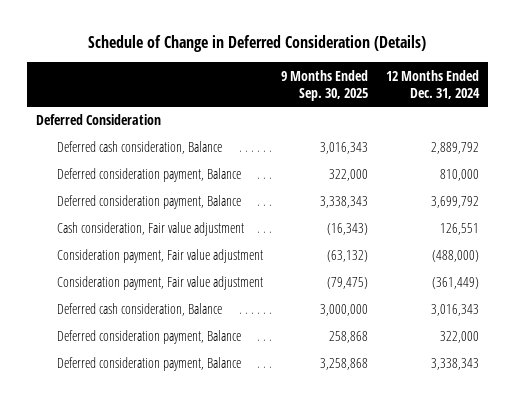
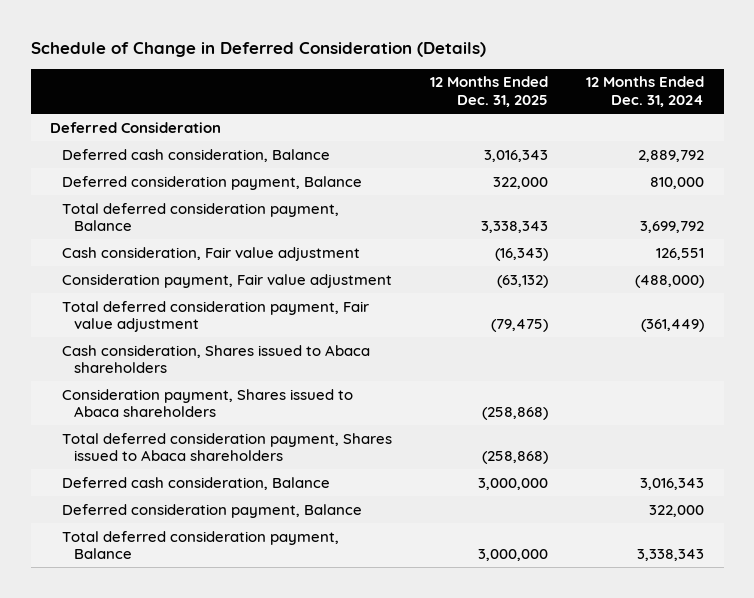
[280,69,368,101] 9 Months Ended Sep. 30, 2025 -> none
none -> [430,76,549,108] 12 Months Ended Dec. 31, 2025
[56,195,241,210] Deferred consideration payment, Balance -> [61,202,339,232] Total deferred consideration payment, Balance
[56,276,263,291] Consideration payment, Fair value adjustment -> [61,300,369,333] Total deferred consideration payment, Fair value adjustment
none -> [61,344,370,374] Cash consideration, Shares issued to Abaca shareholders
none -> [61,388,353,418] Consideration payment, Shares issued to Abaca shareholders
none -> [61,432,392,462] Total deferred consideration payment, Shares issued to Abaca shareholders
[56,357,241,372] Deferred consideration payment, Balance -> [61,530,339,560] Total deferred consideration payment, Balance

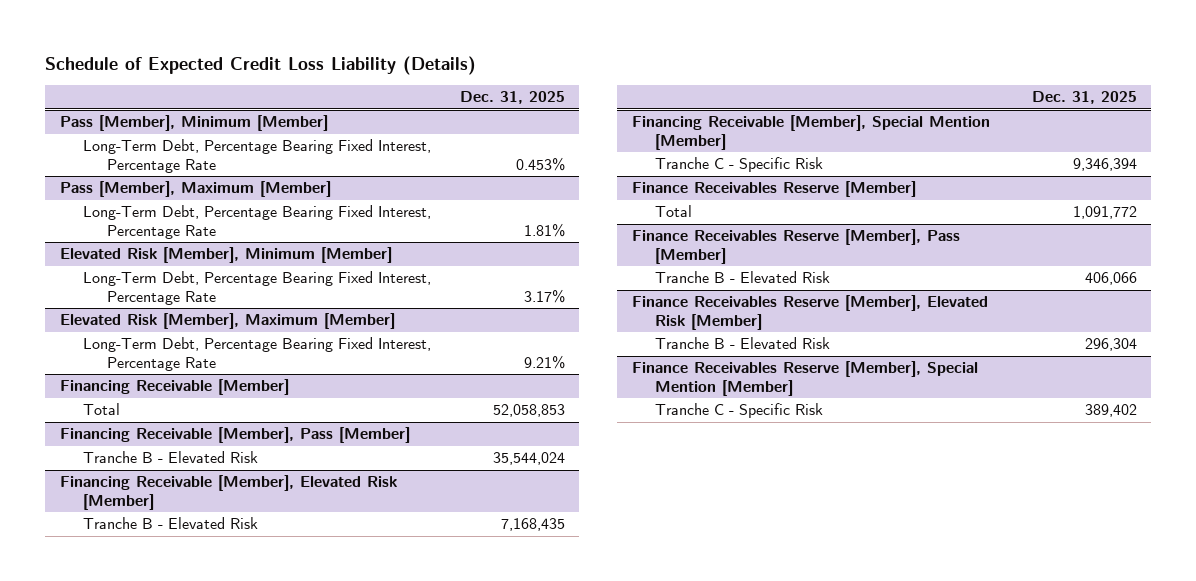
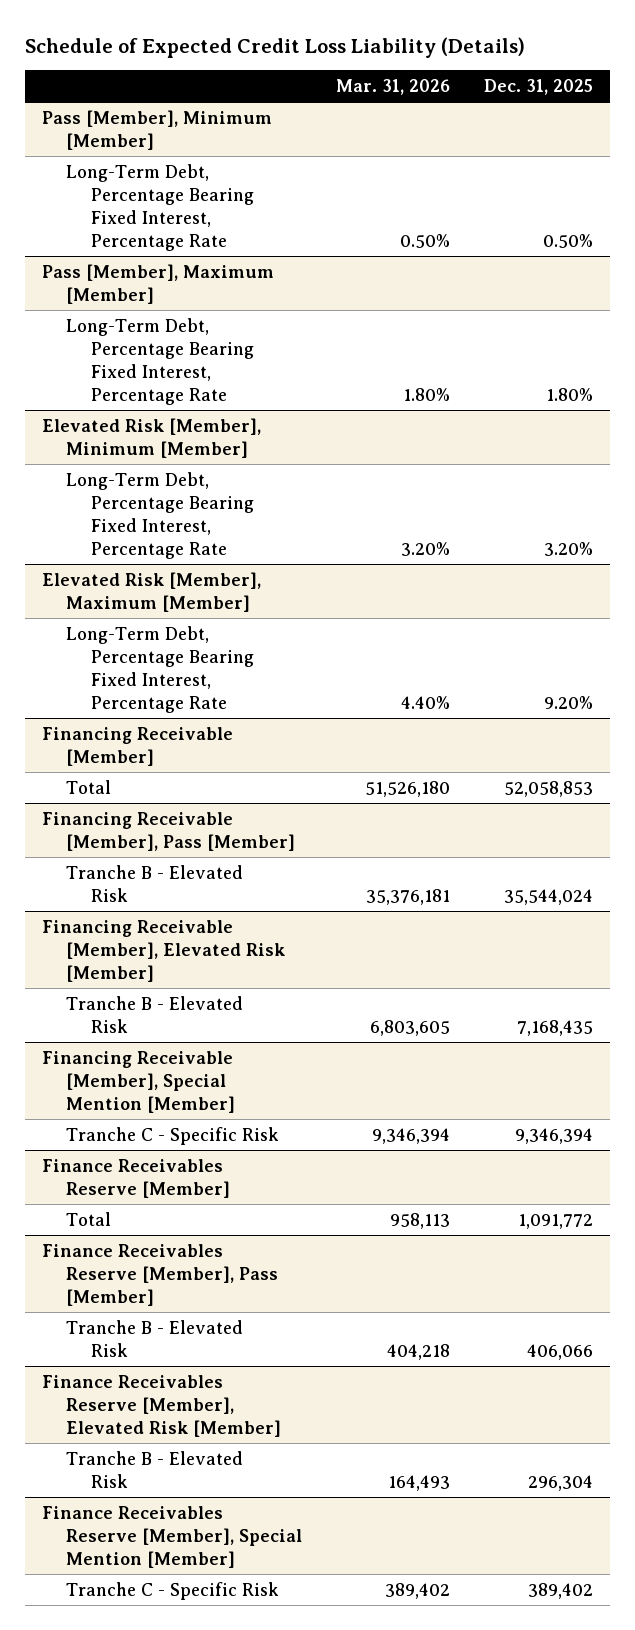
none -> [336,79,451,96] Mar. 31, 2026
[515,156,565,171] 0.453% -> [542,233,593,248] 0.50%
[523,222,565,237] 1.81% -> [545,387,593,401] 1.80%
[523,288,565,303] 3.17% -> [543,541,593,556] 3.20%
[523,354,565,369] 9.21% -> [543,695,593,709] 9.20%

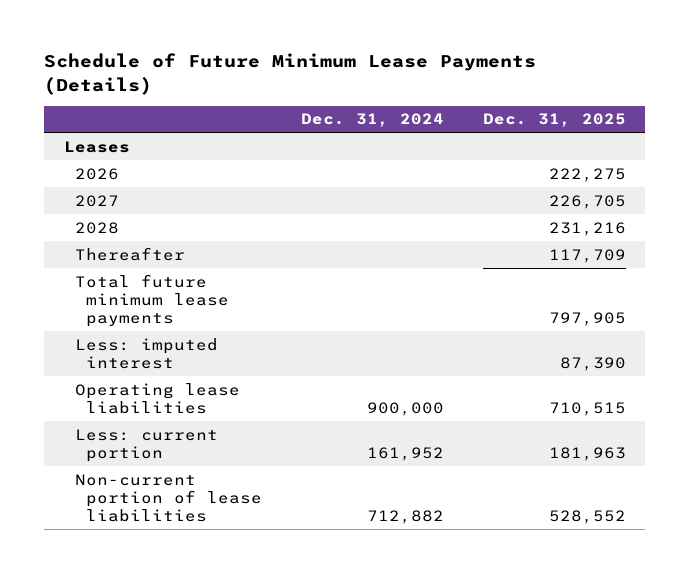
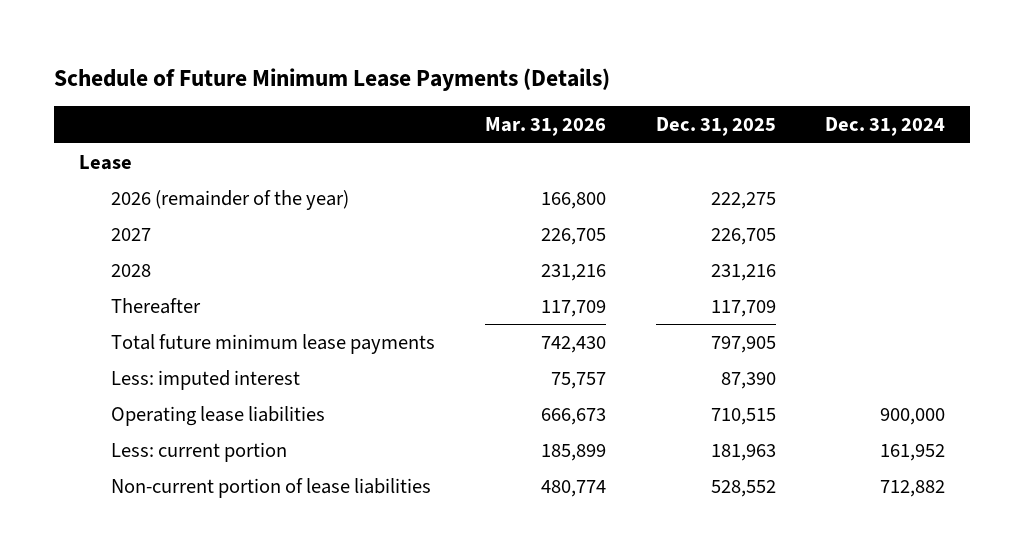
none -> [484,117,606,137] Mar. 31, 2026
[63,140,130,153] Leases -> none
none -> [79,154,133,170] Lease
[74,167,119,180] 2026 -> [111,189,350,210] 2026 (remainder of the year)

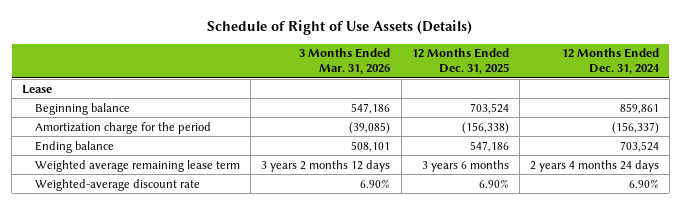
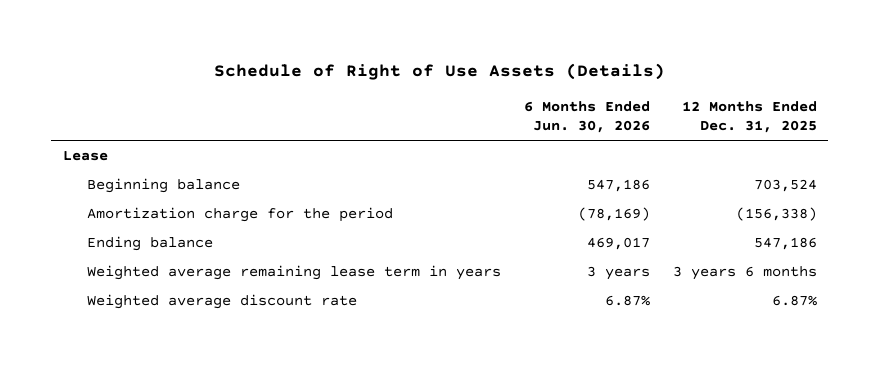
[299,48,391,75] 3 Months Ended Mar. 31, 2026 -> none
[561,48,660,75] 12 Months Ended Dec. 31, 2024 -> none
none -> [524,100,651,134] 6 Months Ended Jun. 30, 2026
[35,159,241,172] Weighted average remaining lease term -> [87,265,502,281] Weighted average remaining lease term in years
[35,178,201,191] Weighted-average discount rate -> [87,294,358,310] Weighted average discount rate
[478,178,509,188] 6.90% -> [771,295,817,307] 6.87%

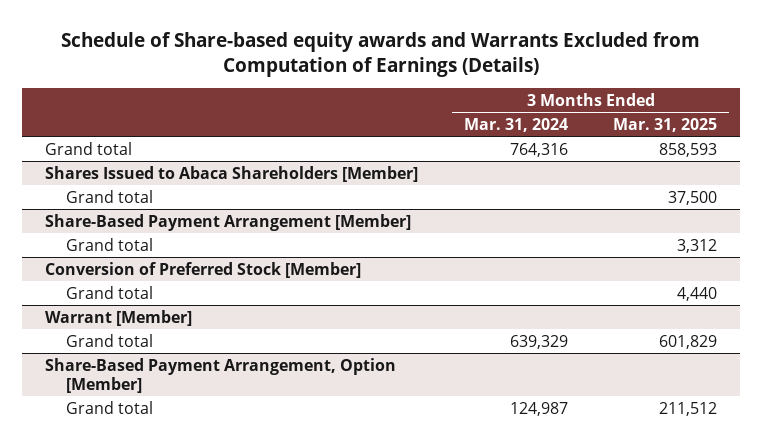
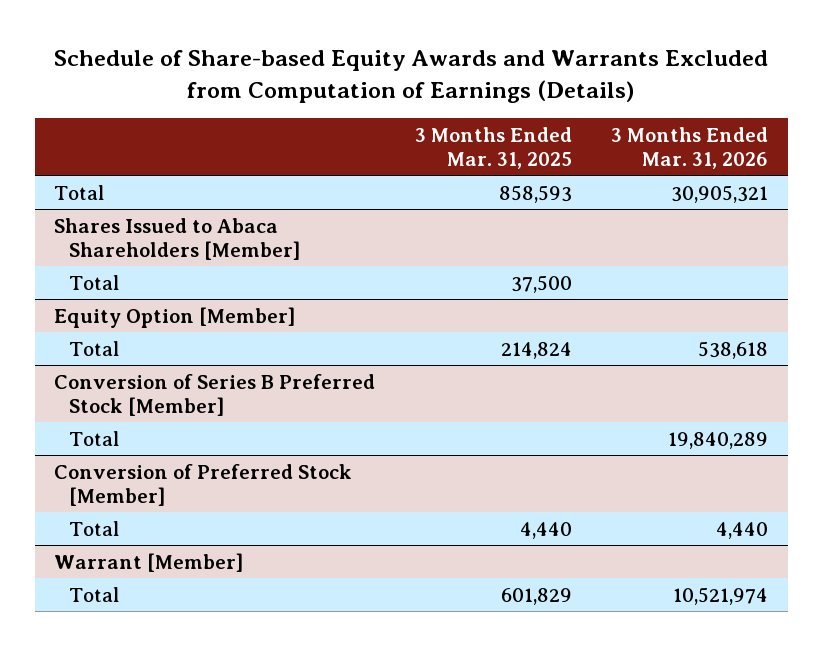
[61,32,701,78] Schedule of Share-based equity awards and Warrants Excluded from Computation of Earnings (Details) -> [54,50,769,103] Schedule of Share-based Equity Awards and Warrants Excluded from Computation of Earnings (Details)
[463,117,568,132] Mar. 31, 2024 -> none
none -> [611,126,769,169] 3 Months Ended Mar. 31, 2026
[45,141,133,155] Grand total -> [54,184,105,200] Total
[45,213,412,231] Share-Based Payment Arrangement [Member] -> none
[66,189,154,203] Grand total -> [69,274,120,290] Total
none -> [54,306,296,328] Equity Option [Member]
[66,237,154,251] Grand total -> [69,340,120,356] Total
[677,238,718,253] 3,312 -> [500,341,572,359] 214,824
none -> [54,373,376,416] Conversion of Series B Preferred Stock [Member]
none -> [69,430,120,446] Total
[66,285,154,299] Grand total -> [69,520,120,536] Total
[45,357,397,393] Share-Based Payment Arrangement, Option [Member] -> none
[66,400,154,414] Grand total -> none
[66,333,154,347] Grand total -> [69,586,120,602] Total

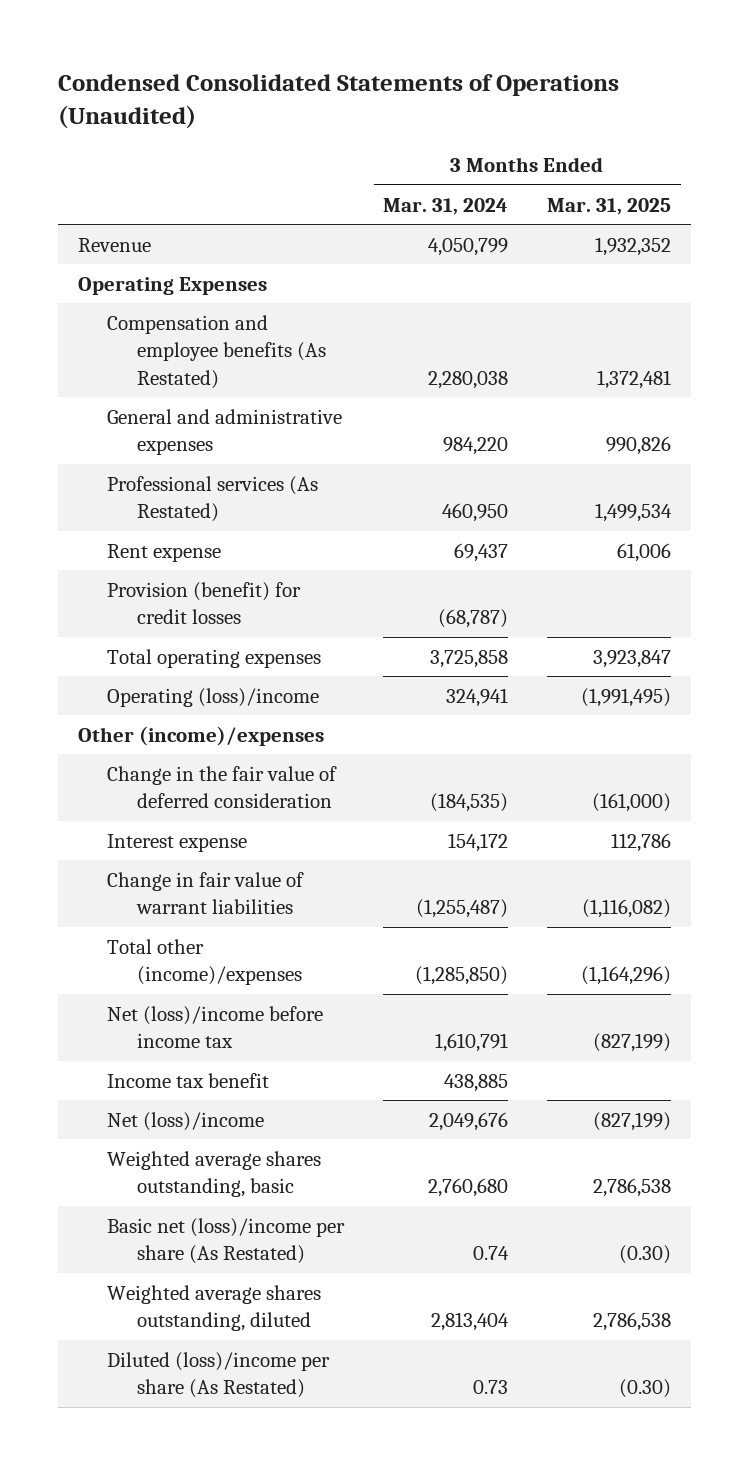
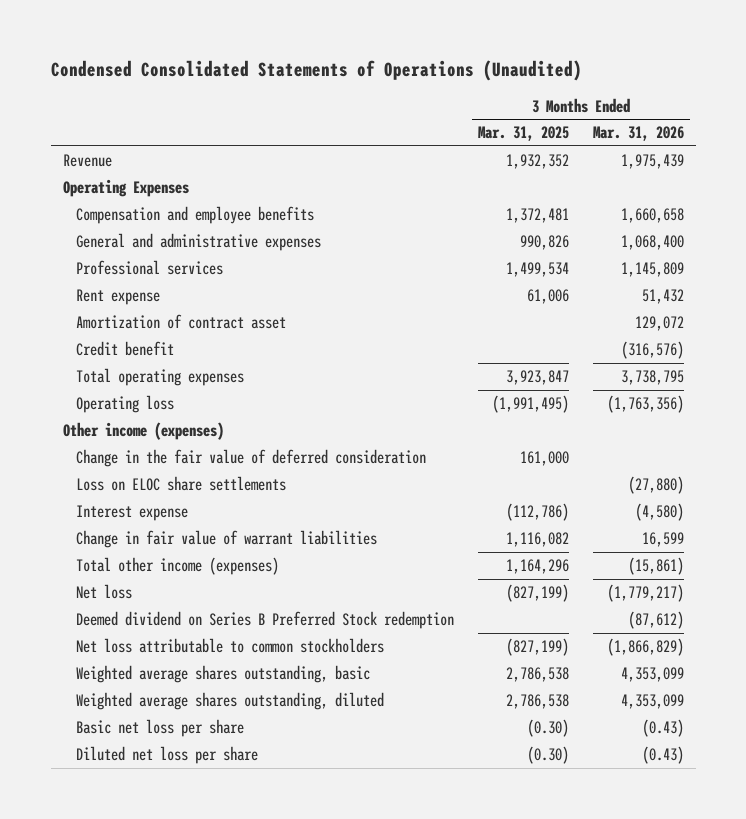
[383,197,509,215] Mar. 31, 2024 -> none
none -> [592,126,684,142] Mar. 31, 2026
[107,314,326,389] Compensation and employee benefits (As Restated) -> [75,206,314,225] Compensation and employee benefits
[107,475,319,523] Professional services (As Restated) -> [75,260,223,276] Professional services
none -> [75,314,286,330] Amortization of contract asset
[107,581,302,625] Provision (benefit) for credit losses -> [75,341,174,357] Credit benefit
[107,1072,270,1088] Income tax benefit -> none
[107,687,320,707] Operating (loss)/income -> [75,395,174,414] Operating loss
[77,725,324,746] Other (income)/expenses -> [62,422,224,441] Other income (expenses)
[592,793,672,813] (161,000) -> [519,451,569,467] 161,000
none -> [75,476,286,492] Loss on ELOC share settlements
[611,832,672,852] 112,786 -> [505,503,569,522] (112,786)
[582,899,672,919] (1,116,082) -> [505,532,569,548] 1,116,082
[107,938,302,986] Total other (income)/expenses -> [75,557,279,576] Total other income (expenses)
[581,966,672,986] (1,164,296) -> [505,559,569,575] 1,164,296
[107,1005,324,1049] Net (loss)/income before income tax -> [75,584,132,600] Net loss
none -> [75,611,454,630] Deemed dividend on Series B Preferred Stock redemption
[107,1111,265,1131] Net (loss)/income -> [75,638,384,654] Net loss attributable to common stockholders
[107,1217,346,1265] Basic net (loss)/income per share (As Restated) -> none
none -> [75,719,244,738] Basic net loss per share
[107,1351,331,1399] Diluted (loss)/income per share (As Restated) -> [75,746,258,765] Diluted net loss per share

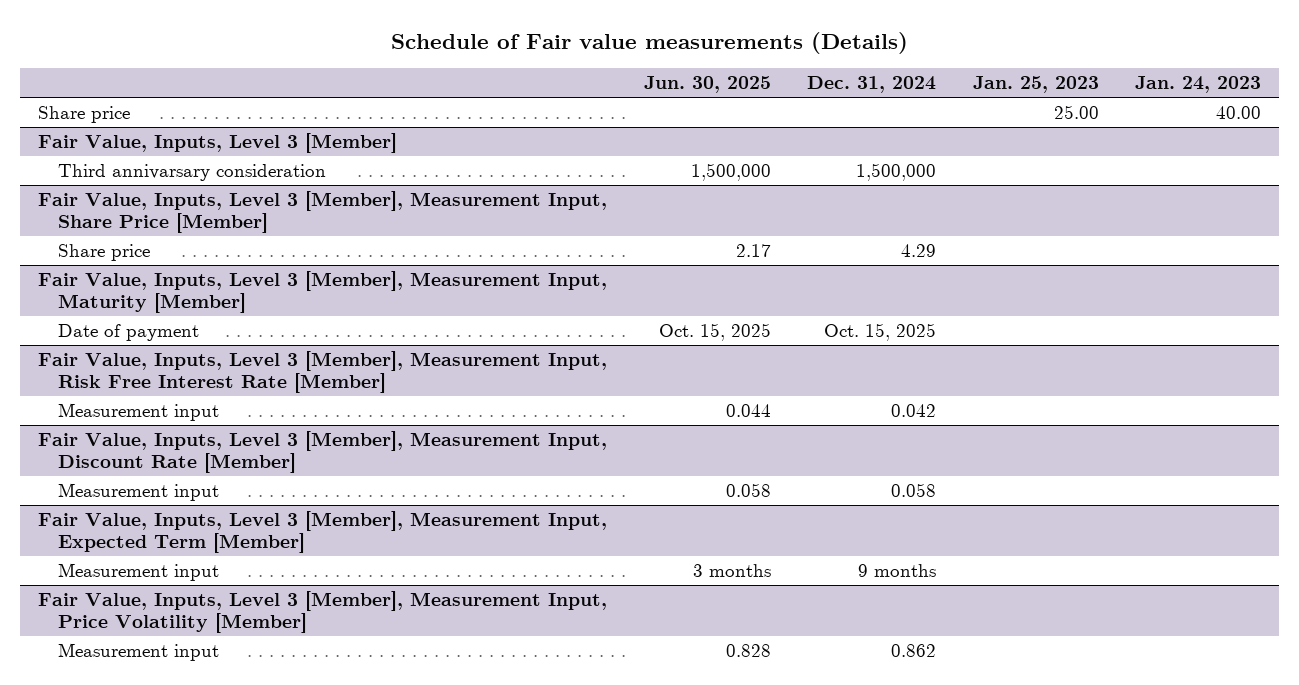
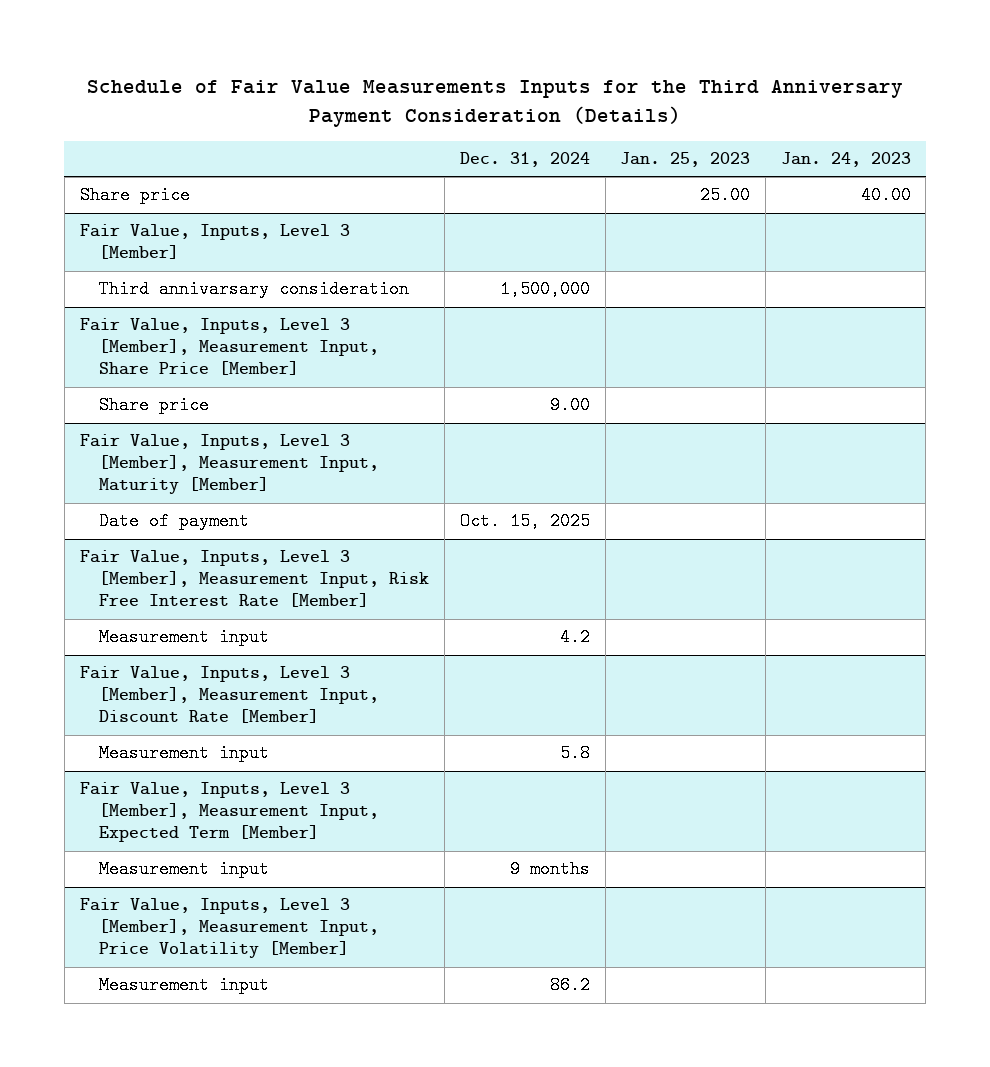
[390,32,908,55] Schedule of Fair value measurements (Details) -> [87,80,904,128] Schedule of Fair Value Measurements Inputs for the Third Anniversary Payment Consideration (Details)
[643,76,771,94] Jun. 30, 2025 -> none
[901,243,937,257] 4.29 -> [549,396,590,415] 9.00
[891,403,937,417] 0.042 -> [559,628,590,647] 4.2
[891,482,937,497] 0.058 -> [559,744,590,763] 5.8
[891,643,937,657] 0.862 -> [549,976,590,995] 86.2

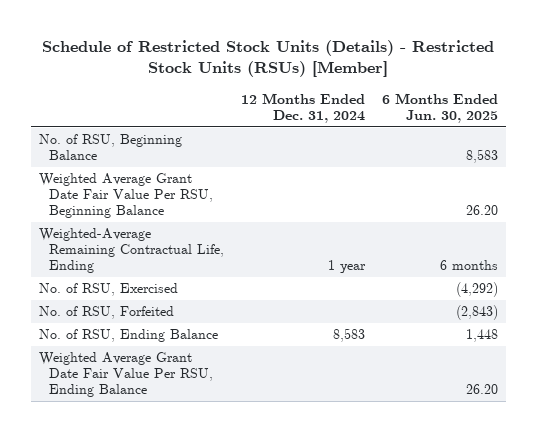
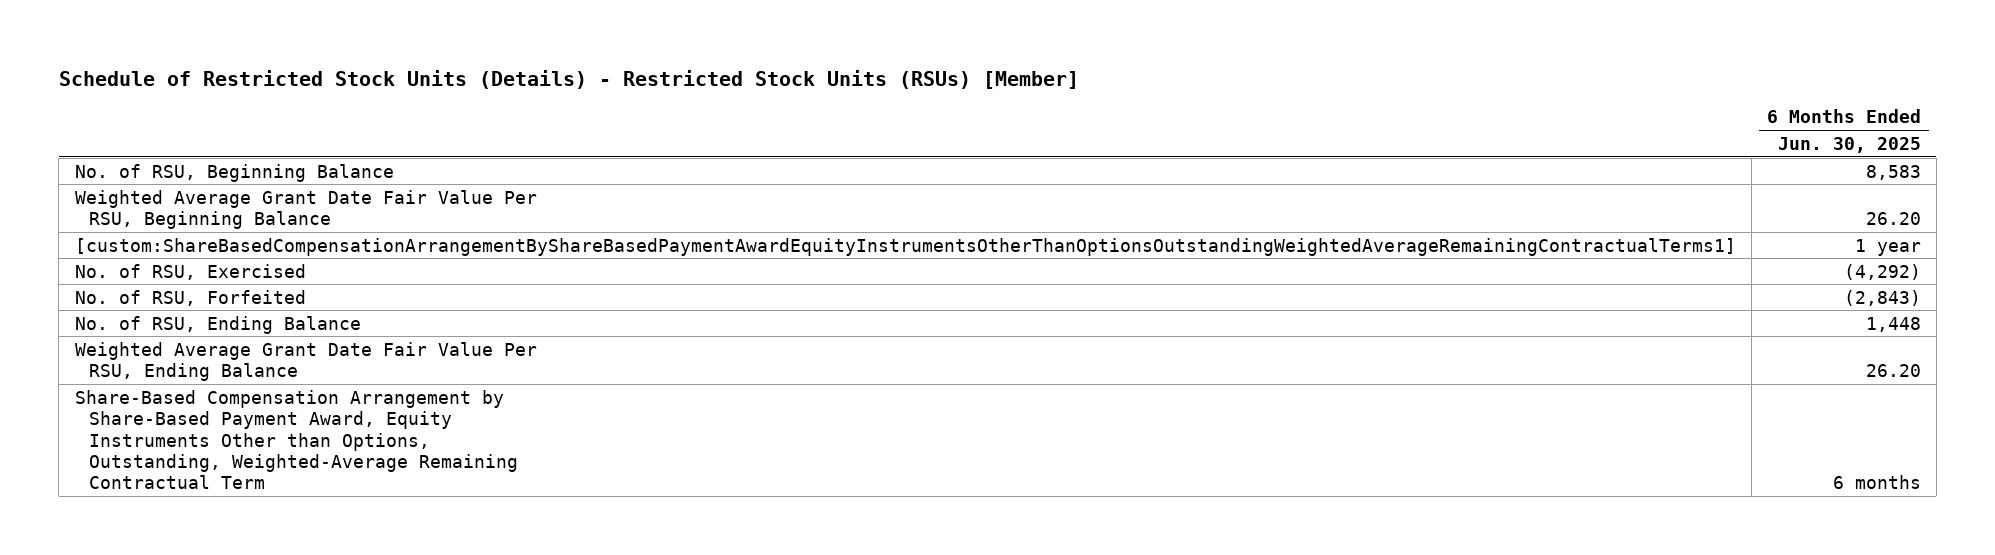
[240,92,365,123] 12 Months Ended Dec. 31, 2024 -> none
[38,228,225,274] Weighted-Average Remaining Contractual Life, Ending -> none
none -> [74,237,1736,256] [custom:ShareBasedCompensationArrangementByShareBasedPaymentAwardEquityInstrumentsOtherThanOptionsOutstandingWeightedAverageRemainingContractualTerms1]
none -> [74,389,518,490] Share-Based Compensation Arrangement by Share-Based Payment Award, Equity Instruments Other than Options, Outstanding, Weighted-Average Remaining Contractual Term

